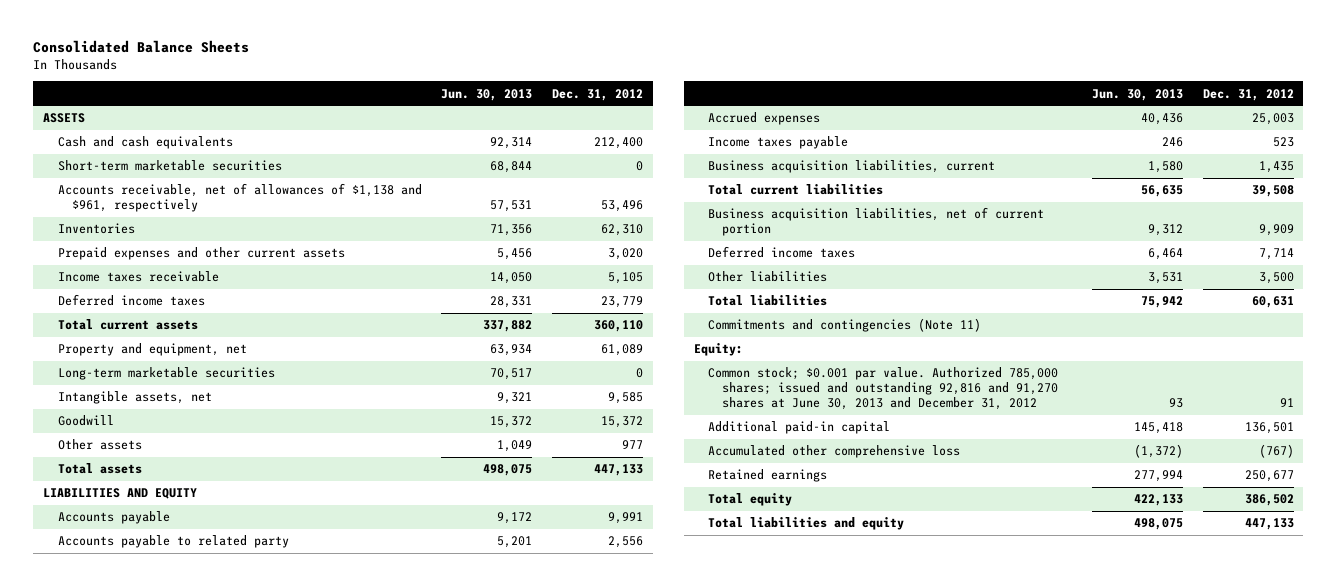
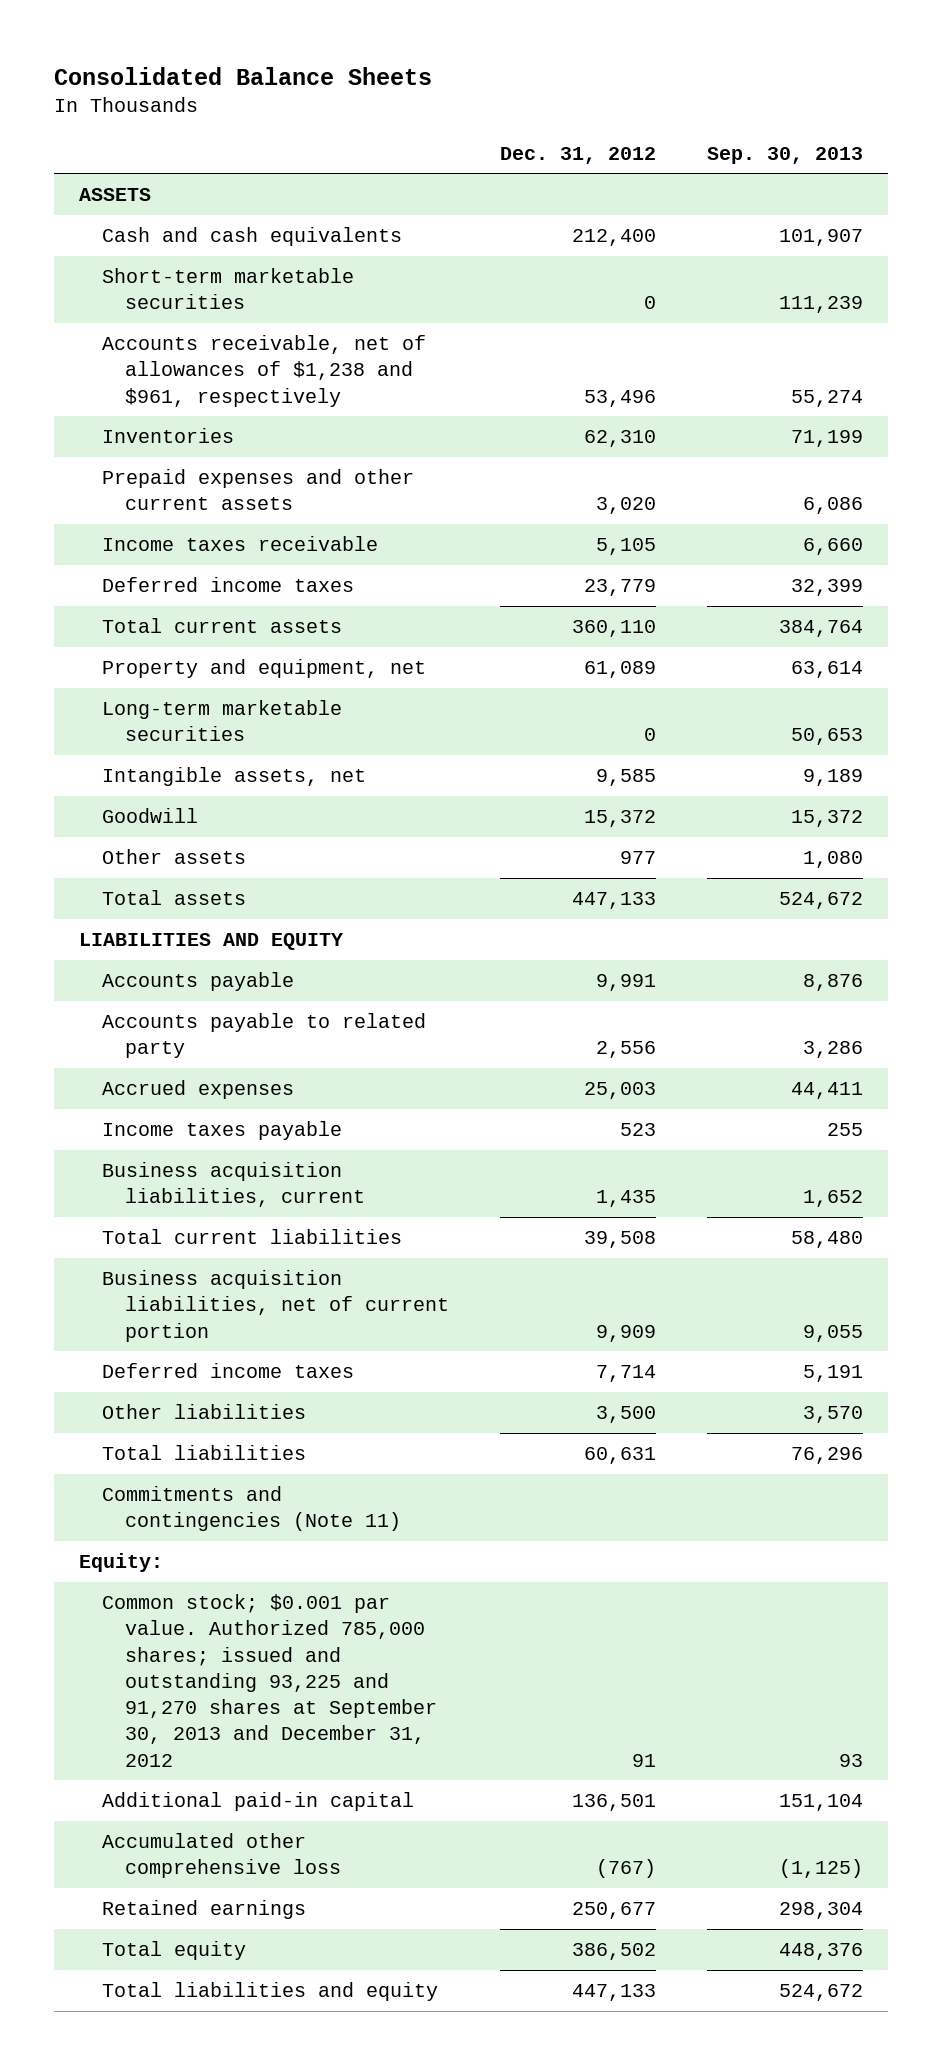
[441,88,533,101] Jun. 30, 2013 -> none
none -> [706,146,863,164] Sep. 30, 2013
[57,183,422,213] Accounts receivable, net of allowances of $1,138 and $961, respectively -> [101,335,426,407] Accounts receivable, net of allowances of $1,238 and $961, respectively
[707,367,1059,411] Common stock; $0.001 par value. Authorized 785,000 shares; issued and outstanding 92,816 and 91,270 shares at June 30, 2013 and December 31, 2012 -> [101,1594,437,1767] Common stock; $0.001 par value. Authorized 785,000 shares; issued and outstanding 93,225 and 91,270 shares at September 30, 2013 and December 31, 2012

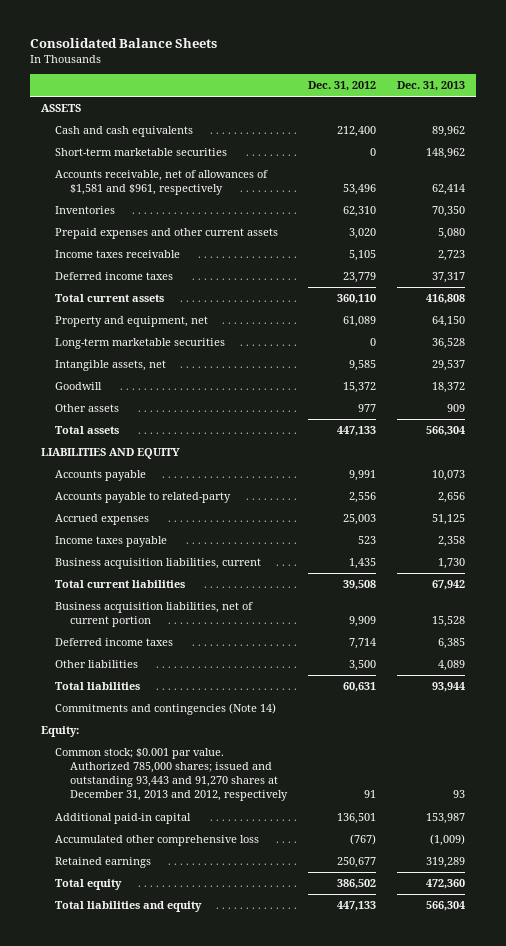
[706,146,863,164] Sep. 30, 2013 -> none
none -> [397,81,466,92] Dec. 31, 2013
[101,335,426,407] Accounts receivable, net of allowances of $1,238 and $961, respectively -> [55,170,269,196] Accounts receivable, net of allowances of $1,581 and $961, respectively
[101,1013,426,1059] Accounts payable to related party -> [55,492,232,504] Accounts payable to related-party
[101,1486,401,1532] Commitments and contingencies (Note 11) -> [55,703,277,716] Commitments and contingencies (Note 14)
[101,1594,437,1767] Common stock; $0.001 par value. Authorized 785,000 shares; issued and outstanding 93,225 and 91,270 shares at September 30, 2013 and December 31, 2012 -> [55,748,288,802] Common stock; $0.001 par value. Authorized 785,000 shares; issued and outstanding 93,443 and 91,270 shares at December 31, 2013 and 2012, respectively

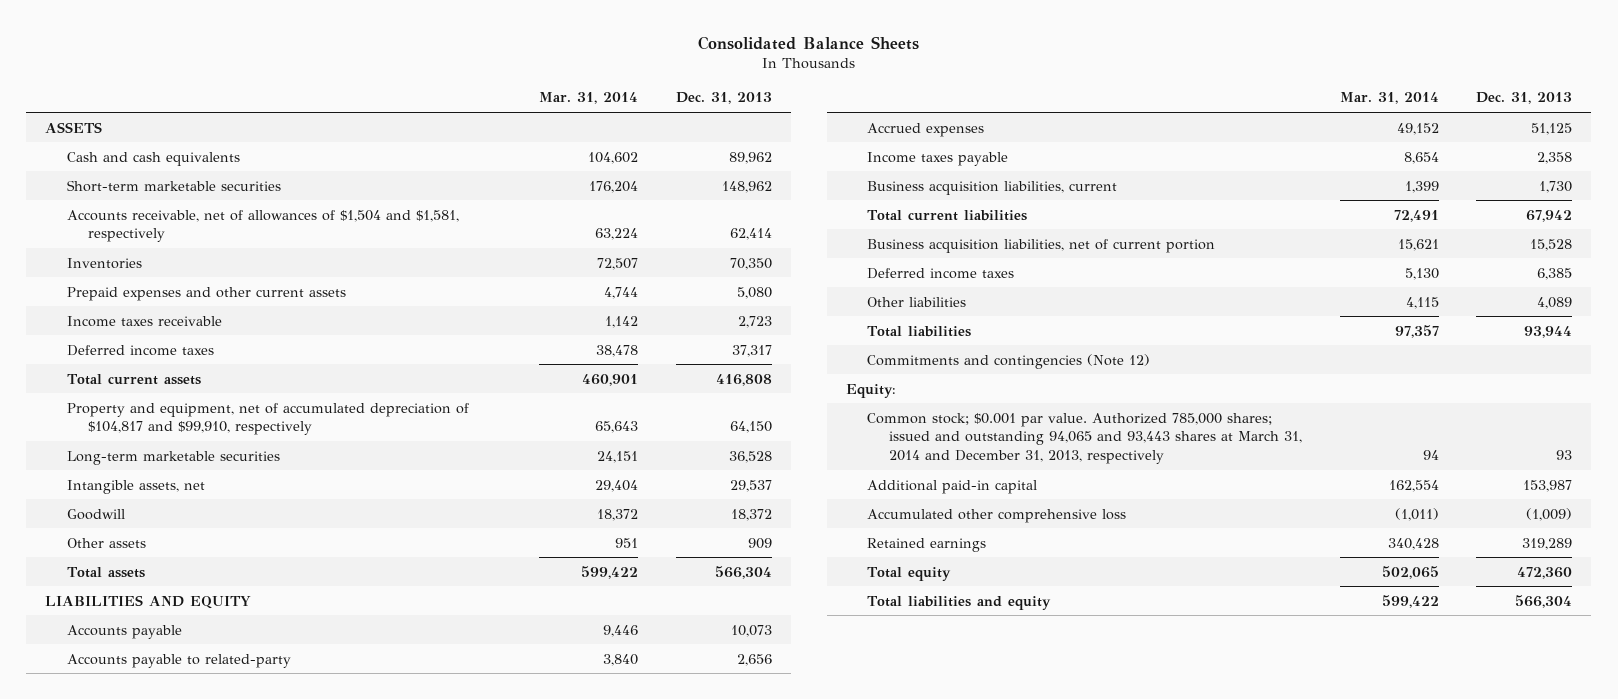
[308,81,377,92] Dec. 31, 2012 -> none
none -> [538,92,638,105] Mar. 31, 2014
[55,170,269,196] Accounts receivable, net of allowances of $1,581 and $961, respectively -> [66,209,459,243] Accounts receivable, net of allowances of $1,504 and $1,581, respectively
[55,316,209,328] Property and equipment, net -> [66,402,469,436] Property and equipment, net of accumulated depreciation of $104,817 and $99,910, respectively
[55,703,277,716] Commitments and contingencies (Note 14) -> [867,353,1151,369] Commitments and contingencies (Note 12)
[55,748,288,802] Common stock; $0.001 par value. Authorized 785,000 shares; issued and outstanding 93,443 and 91,270 shares at December 31, 2013 and 2012, respectively -> [867,412,1302,465] Common stock; $0.001 par value. Authorized 785,000 shares; issued and outstanding 94,065 and 93,443 shares at March 31, 2014 and December 31, 2013, respectively

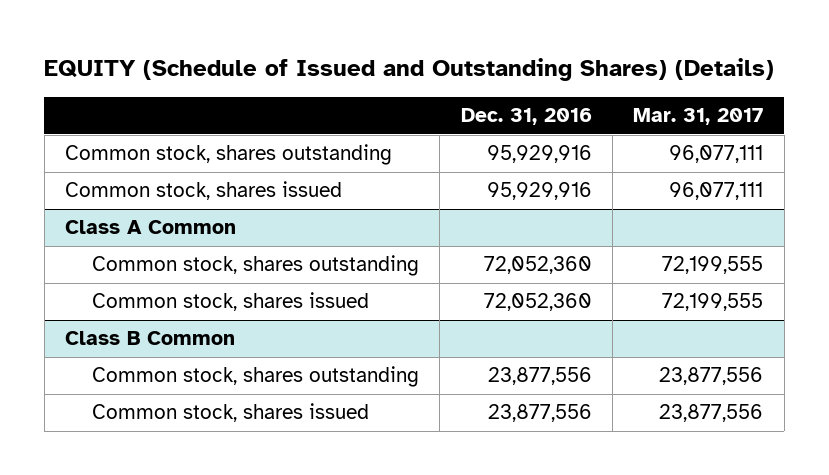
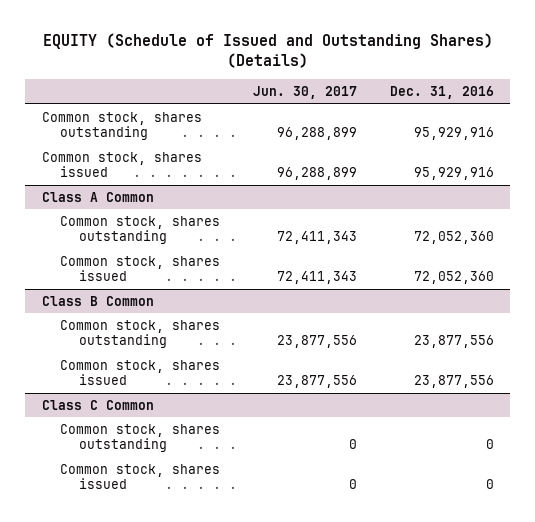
[633,108,764,126] Mar. 31, 2017 -> none
none -> [252,86,357,100] Jun. 30, 2017
none -> [41,399,154,410] Class C Common
none -> [60,423,221,453] Common stock, shares outstanding
none -> [60,463,221,490] Common stock, shares issued

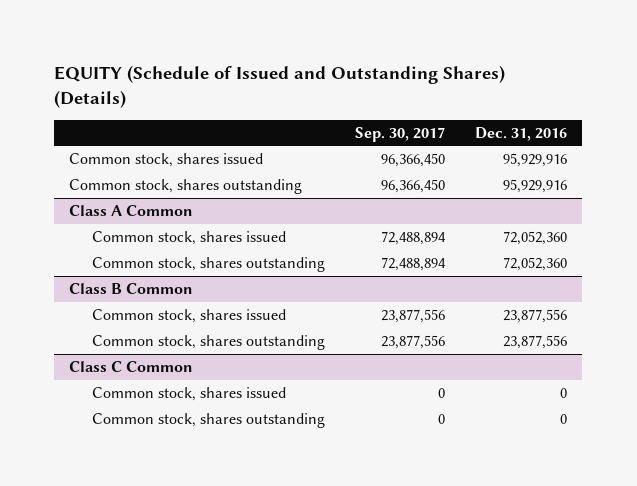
[252,86,357,100] Jun. 30, 2017 -> none
none -> [355,126,446,142] Sep. 30, 2017
[41,111,202,141] Common stock, shares outstanding -> [69,179,303,195] Common stock, shares outstanding
[60,215,221,245] Common stock, shares outstanding -> [91,257,325,273] Common stock, shares outstanding
[60,319,221,349] Common stock, shares outstanding -> [91,335,325,351] Common stock, shares outstanding
[60,423,221,453] Common stock, shares outstanding -> [91,413,325,429] Common stock, shares outstanding

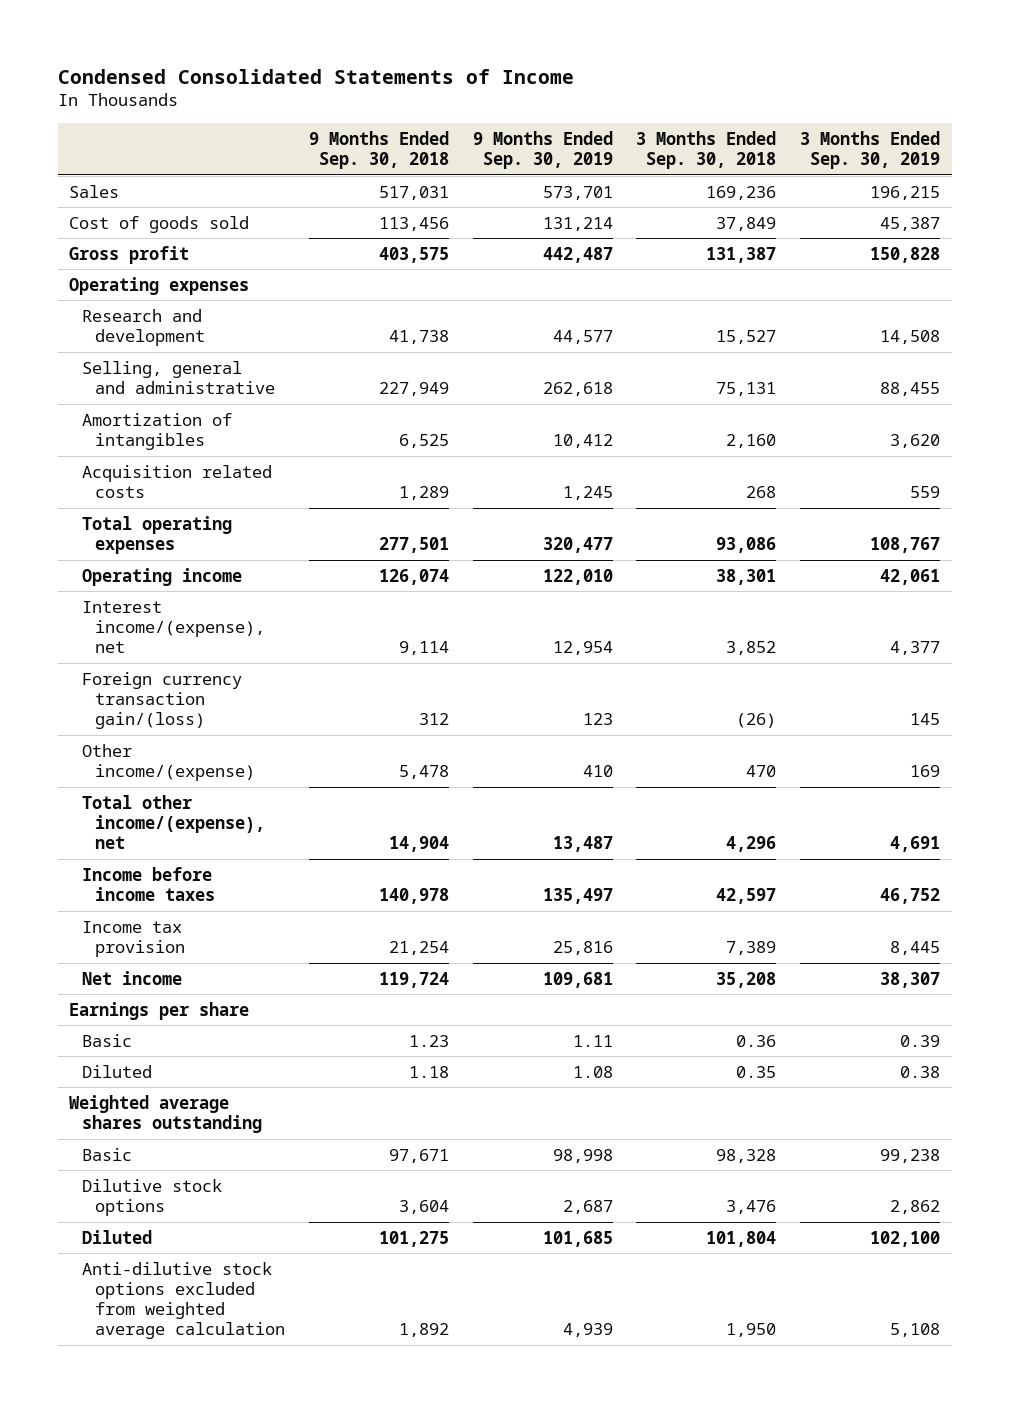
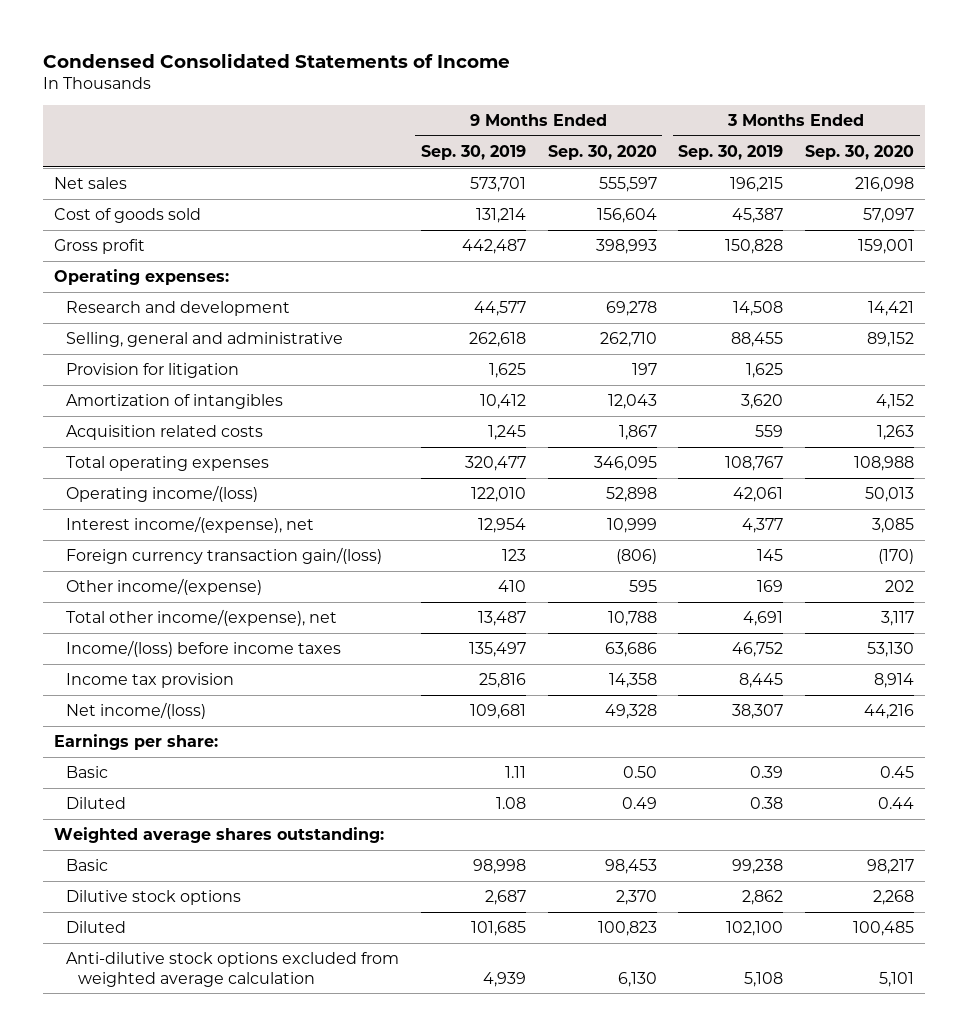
[308,130,449,170] 9 Months Ended Sep. 30, 2018 -> none
[636,130,777,170] 3 Months Ended Sep. 30, 2018 -> none
none -> [547,144,657,160] Sep. 30, 2020
none -> [805,144,915,160] Sep. 30, 2020
[69,184,120,198] Sales -> [53,176,127,189] Net sales
[69,276,250,295] Operating expenses -> [53,268,229,285] Operating expenses:
none -> [65,362,239,378] Provision for litigation
[82,567,243,586] Operating income -> [65,484,258,502] Operating income/(loss)
[82,866,216,901] Income before income taxes -> [65,639,341,657] Income/(loss) before income taxes
[82,970,183,985] Net income -> [65,701,206,719] Net income/(loss)
[69,1001,250,1020] Earnings per share -> [53,733,218,750] Earnings per share:
[69,1094,263,1133] Weighted average shares outstanding -> [53,826,384,843] Weighted average shares outstanding:

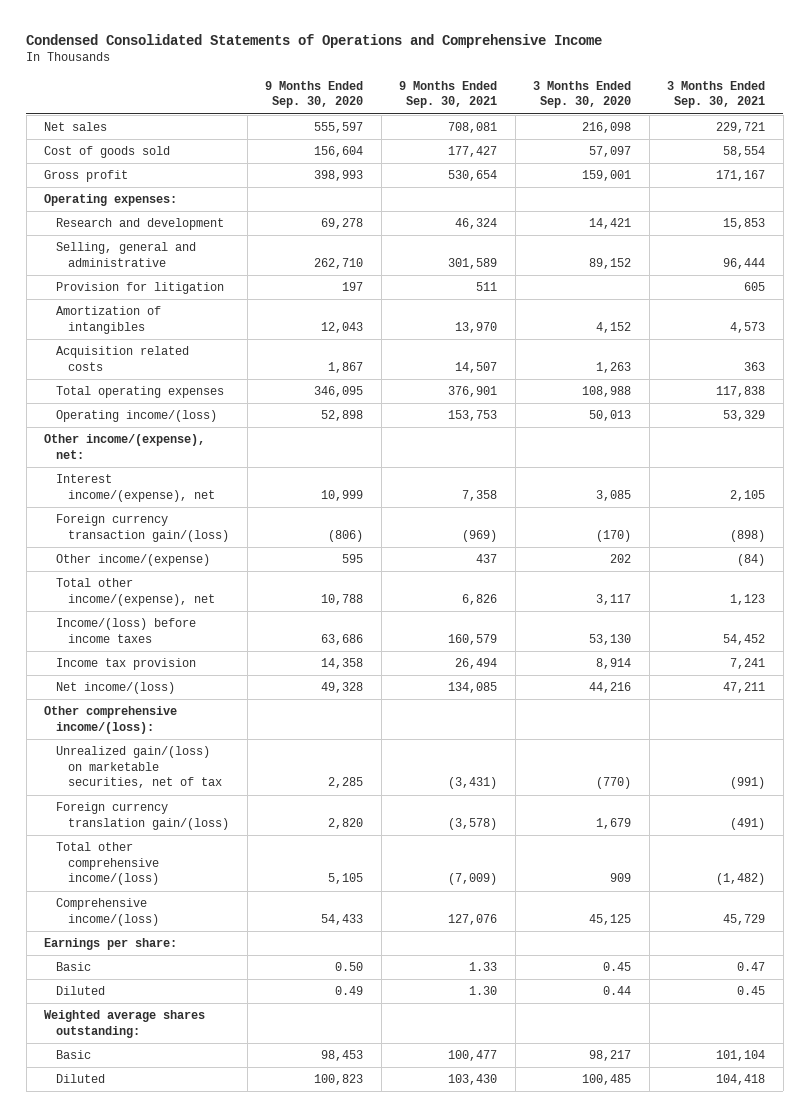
[42,52,510,68] Condensed Consolidated Statements of Income -> [26,34,603,49] Condensed Consolidated Statements of Operations and Comprehensive Income
[420,144,526,160] Sep. 30, 2019 -> none
[678,144,784,160] Sep. 30, 2019 -> none
none -> [399,80,498,109] 9 Months Ended Sep. 30, 2021
none -> [667,80,766,109] 3 Months Ended Sep. 30, 2021
none -> [44,434,206,459] Other income/(expense), net:
none -> [44,706,178,734] Other comprehensive income/(loss):
none -> [56,746,223,789] Unrealized gain/(loss) on marketable securities, net of tax
none -> [56,802,230,830] Foreign currency translation gain/(loss)
none -> [56,842,160,886] Total other comprehensive income/(loss)
none -> [56,898,160,926] Comprehensive income/(loss)
[65,889,241,905] Dilutive stock options -> none
[65,951,399,987] Anti-dilutive stock options excluded from weighted average calculation -> none

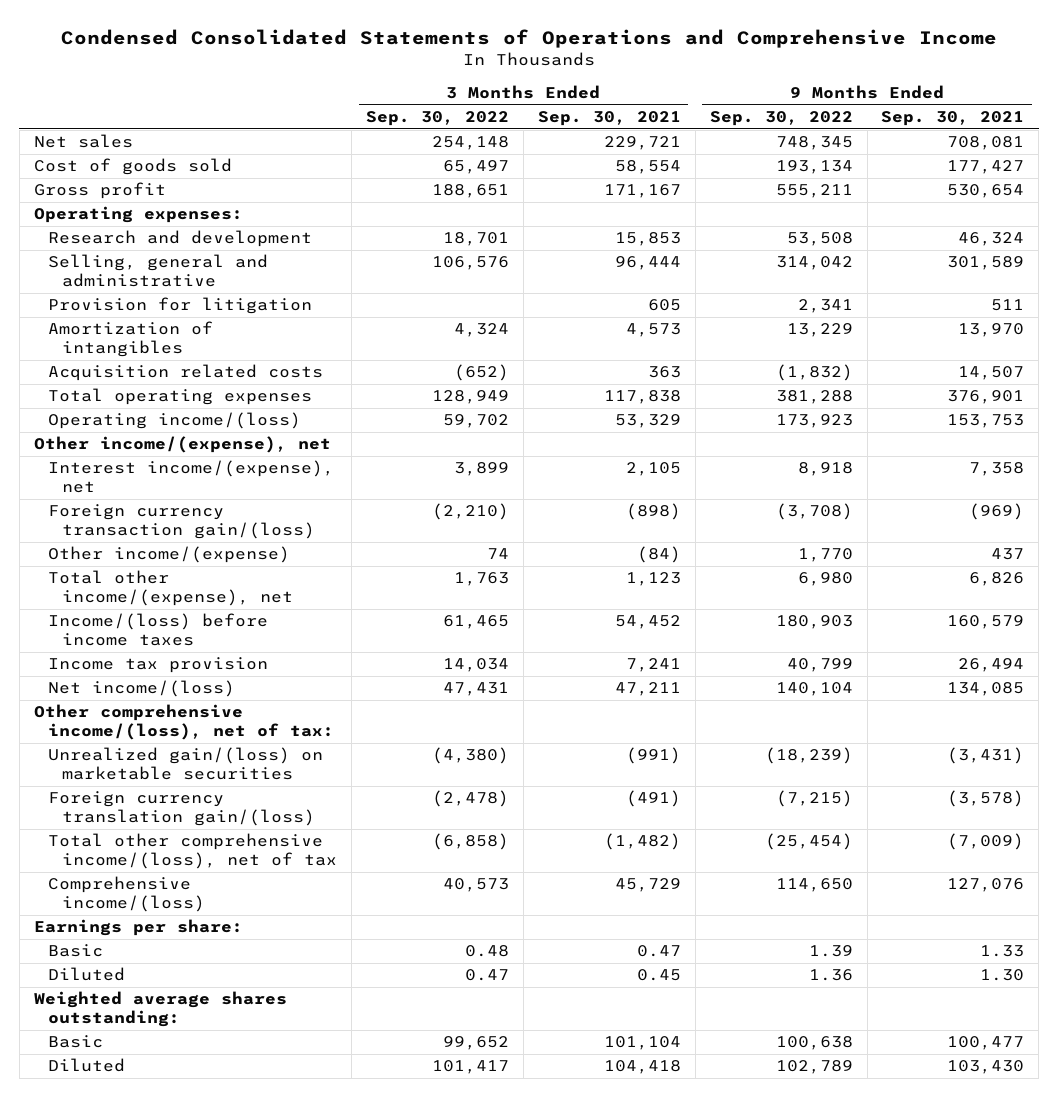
[265,80,364,109] 9 Months Ended Sep. 30, 2020 -> none
[533,80,632,109] 3 Months Ended Sep. 30, 2020 -> none
none -> [365,111,509,127] Sep. 30, 2022
none -> [709,111,853,127] Sep. 30, 2022
[44,434,206,459] Other income/(expense), net: -> [33,436,331,454] Other income/(expense), net
[44,706,178,734] Other comprehensive income/(loss): -> [33,704,334,741] Other comprehensive income/(loss), net of tax:
[56,746,223,789] Unrealized gain/(loss) on marketable securities, net of tax -> [47,747,323,781] Unrealized gain/(loss) on marketable securities
[56,842,160,886] Total other comprehensive income/(loss) -> [47,833,338,870] Total other comprehensive income/(loss), net of tax

